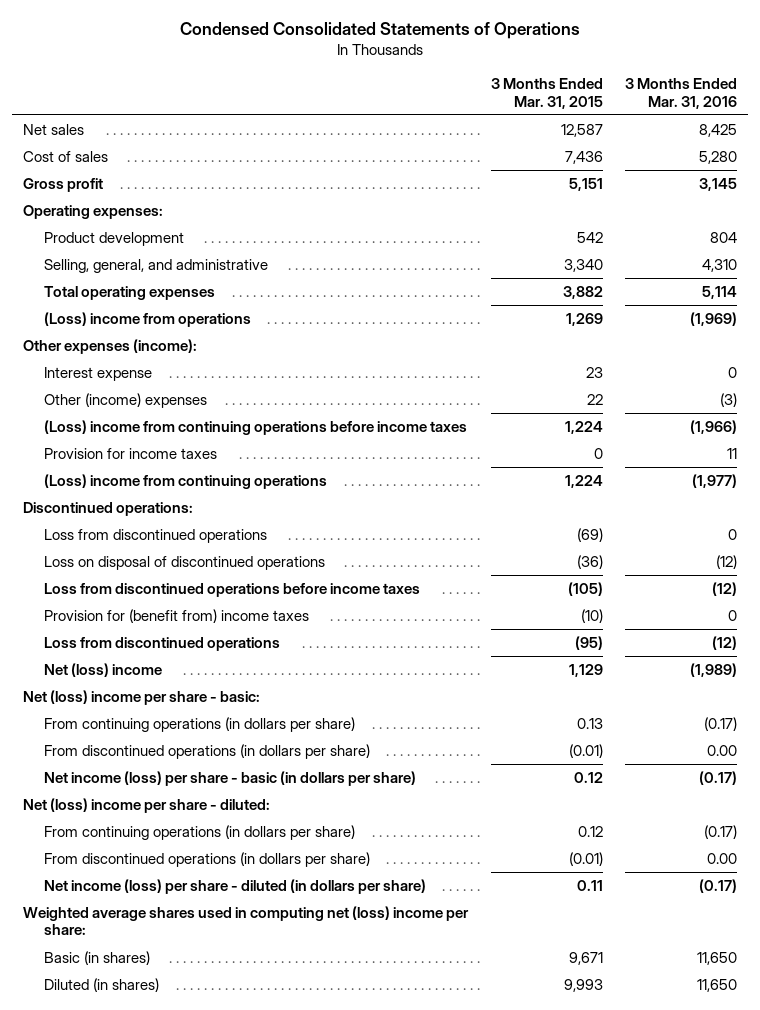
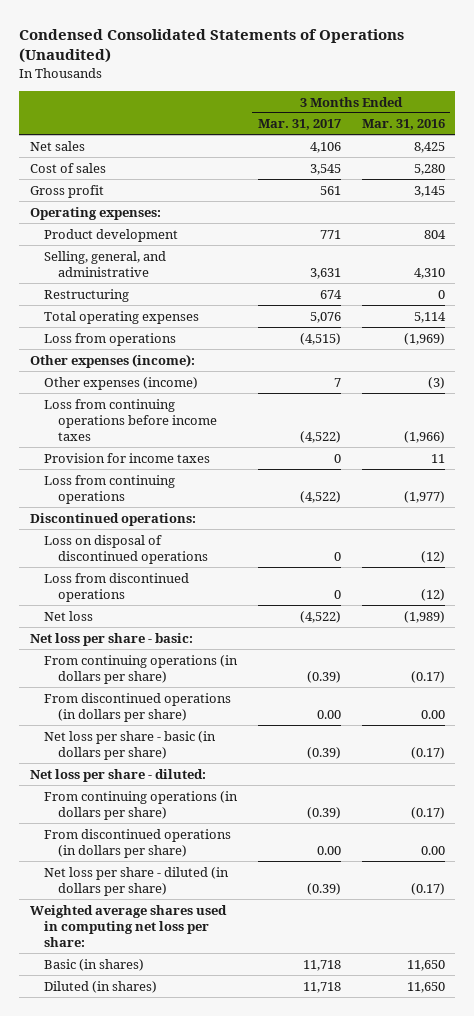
[180,22,581,40] Condensed Consolidated Statements of Operations -> [19,28,405,64] Condensed Consolidated Statements of Operations (Unaudited)
[490,78,603,109] 3 Months Ended Mar. 31, 2015 -> none
none -> [257,119,341,131] Mar. 31, 2017
none -> [43,288,129,302] Restructuring
[44,312,252,328] (Loss) income from operations -> [43,332,176,346] Loss from operations
[44,367,153,382] Interest expense -> none
[44,393,208,409] Other (income) expenses -> [43,376,198,390] Other expenses (income)
[44,420,468,436] (Loss) income from continuing operations before income taxes -> [43,398,217,441] Loss from continuing operations before income taxes
[44,474,328,490] (Loss) income from continuing operations -> [43,474,175,504] Loss from continuing operations
[44,529,268,544] Loss from discontinued operations -> none
[44,583,421,598] Loss from discontinued operations before income taxes -> none
[44,609,310,624] Provision for (benefit from) income taxes -> none
[44,663,163,678] Net (loss) income -> [43,610,93,621] Net loss
[23,690,261,706] Net (loss) income per share - basic: -> [29,632,193,646] Net loss per share - basic:
[44,771,417,787] Net income (loss) per share - basic (in dollars per share) -> [43,730,216,760] Net loss per share - basic (in dollars per share)
[23,798,271,814] Net (loss) income per share - diluted: -> [29,768,206,782] Net loss per share - diluted:
[44,879,427,895] Net income (loss) per share - diluted (in dollars per share) -> [43,866,229,896] Net loss per share - diluted (in dollars per share)
[23,906,470,936] Weighted average shares used in computing net (loss) income per share: -> [29,904,227,947] Weighted average shares used in computing net loss per share:

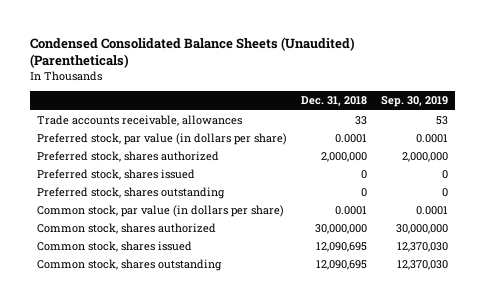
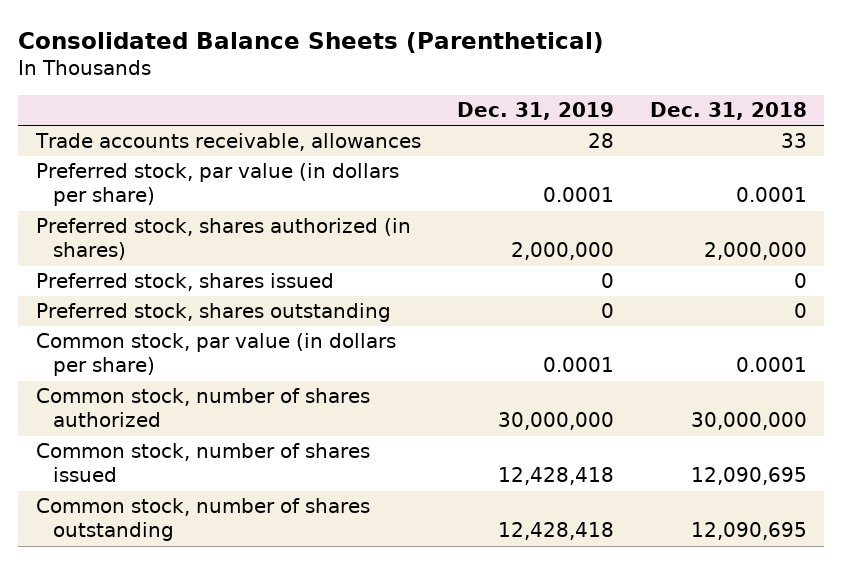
[30,36,356,68] Condensed Consolidated Balance Sheets (Unaudited) (Parentheticals) -> [18,31,605,53] Consolidated Balance Sheets (Parenthetical)
[381,96,449,108] Sep. 30, 2019 -> none
none -> [456,102,614,121] Dec. 31, 2019
[37,151,220,163] Preferred stock, shares authorized -> [36,218,412,261] Preferred stock, shares authorized (in shares)
[37,223,217,235] Common stock, shares authorized -> [36,388,371,428] Common stock, number of shares authorized
[37,241,193,253] Common stock, shares issued -> [36,443,371,483] Common stock, number of shares issued
[37,259,223,272] Common stock, shares outstanding -> [36,498,371,542] Common stock, number of shares outstanding

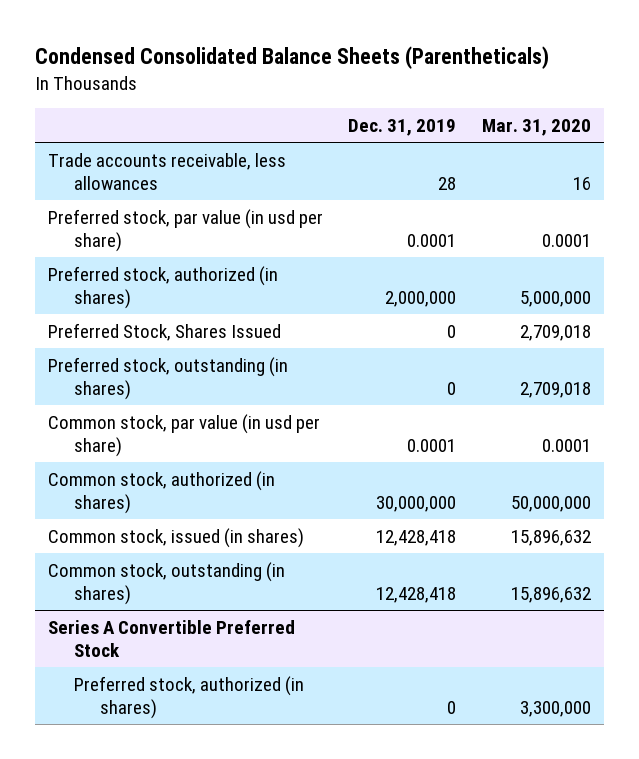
[18,31,605,53] Consolidated Balance Sheets (Parenthetical) -> [34,46,549,70] Condensed Consolidated Balance Sheets (Parentheticals)
[649,102,807,121] Dec. 31, 2018 -> none
none -> [482,119,592,137] Mar. 31, 2020
[35,133,422,152] Trade accounts receivable, allowances -> [47,152,286,190] Trade accounts receivable, less allowances
[36,163,400,207] Preferred stock, par value (in dollars per share) -> [47,208,323,252] Preferred stock, par value (in usd per share)
[36,218,412,261] Preferred stock, shares authorized (in shares) -> [47,265,278,309] Preferred stock, authorized (in shares)
[36,273,335,292] Preferred stock, shares issued -> [47,322,281,341] Preferred Stock, Shares Issued
[36,303,392,323] Preferred stock, shares outstanding -> [47,356,288,400] Preferred stock, outstanding (in shares)
[36,333,397,377] Common stock, par value (in dollars per share) -> [47,413,320,457] Common stock, par value (in usd per share)
[36,388,371,428] Common stock, number of shares authorized -> [47,470,275,514] Common stock, authorized (in shares)
[36,443,371,483] Common stock, number of shares issued -> [47,527,304,548] Common stock, issued (in shares)
[36,498,371,542] Common stock, number of shares outstanding -> [47,561,285,605] Common stock, outstanding (in shares)
none -> [47,619,295,657] Series A Convertible Preferred Stock
none -> [73,675,304,719] Preferred stock, authorized (in shares)

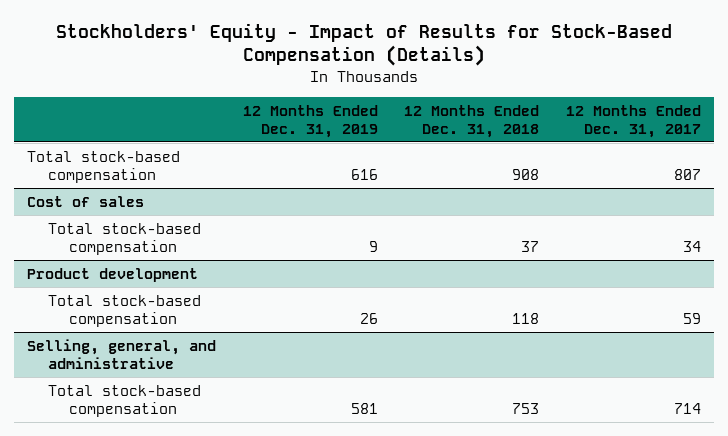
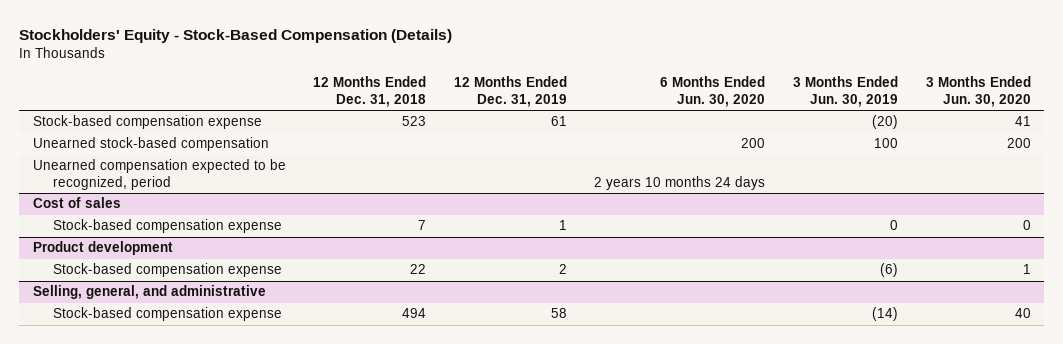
[56,22,673,67] Stockholders' Equity - Impact of Results for Stock-Based Compensation (Details) -> [18,28,452,43] Stockholders' Equity - Stock-Based Compensation (Details)
[566,104,702,138] 12 Months Ended Dec. 31, 2017 -> none
none -> [660,76,766,107] 6 Months Ended Jun. 30, 2020
none -> [793,76,899,107] 3 Months Ended Jun. 30, 2019
none -> [925,76,1031,107] 3 Months Ended Jun. 30, 2020
[27,150,181,183] Total stock-based compensation -> [32,115,262,130] Stock-based compensation expense
[350,168,378,180] 616 -> [550,116,567,127] 61
[512,168,540,180] 908 -> [402,116,427,127] 523
none -> [32,137,269,152] Unearned stock-based compensation
none -> [32,159,286,191] Unearned compensation expected to be recognized, period
[48,222,202,255] Total stock-based compensation -> [53,219,283,234] Stock-based compensation expense
[368,240,378,252] 9 -> [558,220,567,231] 1
[521,240,540,252] 37 -> [418,220,427,231] 7
[48,294,202,327] Total stock-based compensation -> [53,263,283,278] Stock-based compensation expense
[359,312,378,324] 26 -> [558,264,567,275] 2
[512,312,540,324] 118 -> [410,264,427,275] 22
[48,384,202,417] Total stock-based compensation -> [53,307,283,322] Stock-based compensation expense
[350,402,378,414] 581 -> [550,308,567,319] 58
[512,402,540,414] 753 -> [402,308,427,319] 494

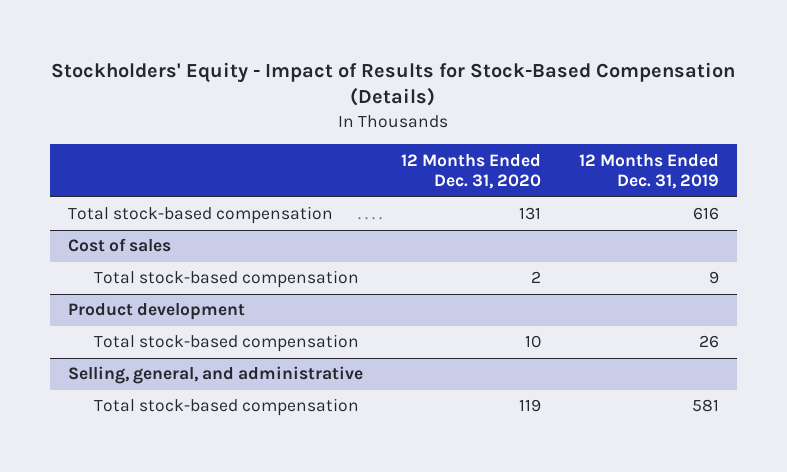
[18,28,452,43] Stockholders' Equity - Stock-Based Compensation (Details) -> [51,61,736,107] Stockholders' Equity - Impact of Results for Stock-Based Compensation (Details)
[313,76,427,107] 12 Months Ended Dec. 31, 2018 -> none
[660,76,766,107] 6 Months Ended Jun. 30, 2020 -> none
[793,76,899,107] 3 Months Ended Jun. 30, 2019 -> none
[925,76,1031,107] 3 Months Ended Jun. 30, 2020 -> none
none -> [400,153,541,190] 12 Months Ended Dec. 31, 2020
[32,137,269,152] Unearned stock-based compensation -> none
[32,159,286,191] Unearned compensation expected to be recognized, period -> none
[32,115,262,130] Stock-based compensation expense -> [68,206,334,225] Total stock-based compensation
[550,116,567,127] 61 -> [692,207,719,221] 616
[53,219,283,234] Stock-based compensation expense -> [94,270,360,289] Total stock-based compensation
[558,220,567,231] 1 -> [708,271,719,285] 9
[53,263,283,278] Stock-based compensation expense -> [94,334,360,353] Total stock-based compensation
[558,264,567,275] 2 -> [698,335,719,349] 26
[53,307,283,322] Stock-based compensation expense -> [94,398,360,417] Total stock-based compensation
[550,308,567,319] 58 -> [691,399,719,413] 581

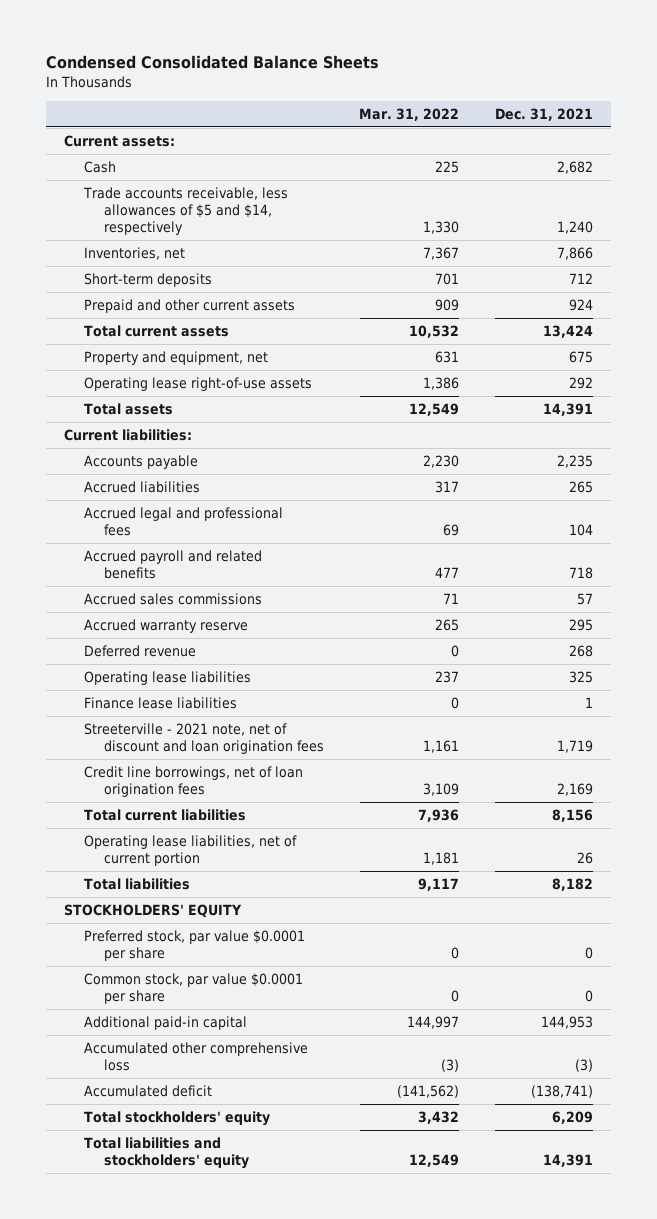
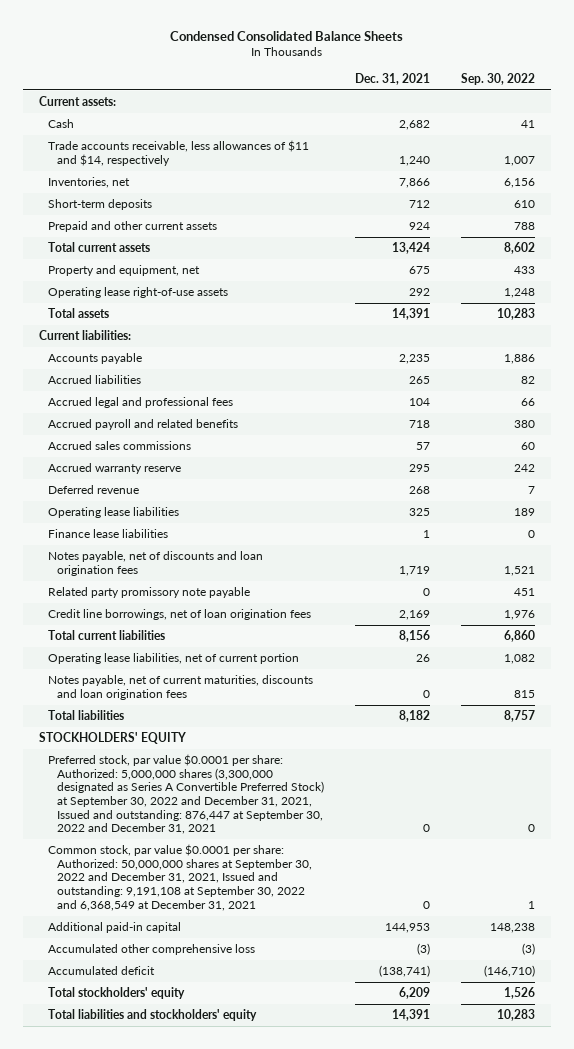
[359,107,460,121] Mar. 31, 2022 -> none
none -> [461,72,536,85] Sep. 30, 2022
[82,187,288,236] Trade accounts receivable, less allowances of $5 and $14, respectively -> [48,140,310,166] Trade accounts receivable, less allowances of $11 and $14, respectively
[83,723,324,755] Streeterville - 2021 note, net of discount and loan origination fees -> [48,551,264,576] Notes payable, net of discounts and loan origination fees
none -> [48,587,251,599] Related party promissory note payable
none -> [48,675,314,700] Notes payable, net of current maturities, discounts and loan origination fees
[83,930,305,962] Preferred stock, par value $0.0001 per share -> [48,754,324,835] Preferred stock, par value $0.0001 per share: Authorized: 5,000,000 shares (3,300,000 designated as Series A Convertible Preferred Stock) at September 30, 2022 and December 31, 2021, Issued and outstanding: 876,447 at September 30, 2022 and December 31, 2021
[83,973,303,1005] Common stock, par value $0.0001 per share -> [48,844,312,911] Common stock, par value $0.0001 per share: Authorized: 50,000,000 shares at September 30, 2022 and December 31, 2021, Issued and outstanding: 9,191,108 at September 30, 2022 and 6,368,549 at December 31, 2021

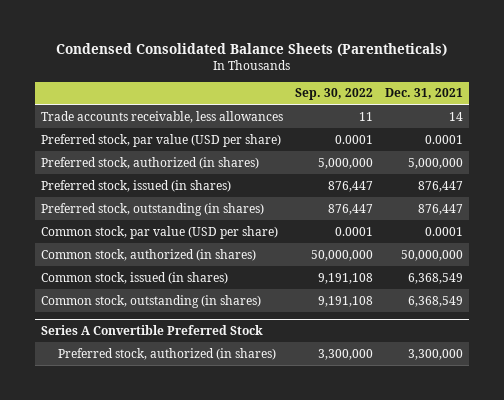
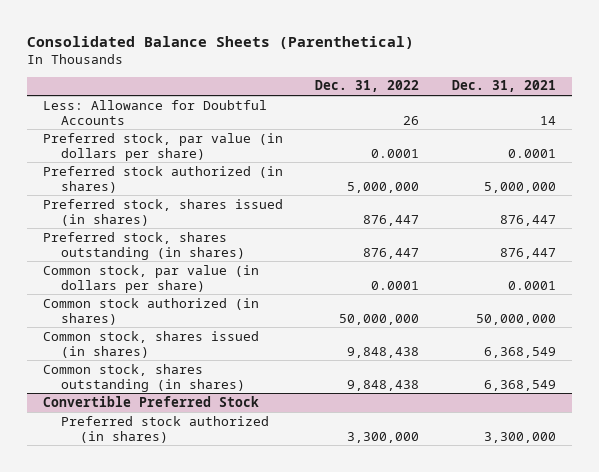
[56,42,448,56] Condensed Consolidated Balance Sheets (Parentheticals) -> [26,35,414,49] Consolidated Balance Sheets (Parenthetical)
[295,88,374,101] Sep. 30, 2022 -> none
none -> [315,80,420,93] Dec. 31, 2022
[41,110,284,123] Trade accounts receivable, less allowances -> [42,99,267,125] Less: Allowance for Doubtful Accounts
[41,133,282,147] Preferred stock, par value (USD per share) -> [42,132,283,161] Preferred stock, par value (in dollars per share)
[41,156,260,169] Preferred stock, authorized (in shares) -> [42,165,283,193] Preferred stock authorized (in shares)
[41,179,232,192] Preferred stock, issued (in shares) -> [42,198,283,226] Preferred stock, shares issued (in shares)
[41,202,265,216] Preferred stock, outstanding (in shares) -> [42,231,246,260] Preferred stock, shares outstanding (in shares)
[41,225,279,239] Common stock, par value (USD per share) -> [42,264,259,293] Common stock, par value (in dollars per share)
[41,248,257,261] Common stock, authorized (in shares) -> [42,297,259,325] Common stock authorized (in shares)
[41,271,229,284] Common stock, issued (in shares) -> [42,330,259,358] Common stock, shares issued (in shares)
[41,294,262,308] Common stock, outstanding (in shares) -> [42,363,246,392] Common stock, shares outstanding (in shares)
[41,325,264,336] Series A Convertible Preferred Stock -> [42,395,259,407] Convertible Preferred Stock
[58,347,277,360] Preferred stock, authorized (in shares) -> [61,415,270,443] Preferred stock authorized (in shares)

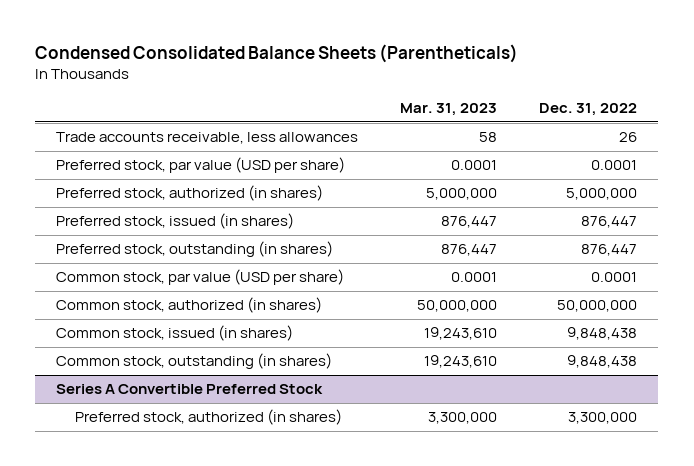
[26,35,414,49] Consolidated Balance Sheets (Parenthetical) -> [35,43,519,63] Condensed Consolidated Balance Sheets (Parentheticals)
[451,80,556,93] Dec. 31, 2021 -> none
none -> [400,103,498,117] Mar. 31, 2023
[42,99,267,125] Less: Allowance for Doubtful Accounts -> [56,132,359,145] Trade accounts receivable, less allowances
[42,132,283,161] Preferred stock, par value (in dollars per share) -> [56,157,346,174] Preferred stock, par value (USD per share)
[42,165,283,193] Preferred stock authorized (in shares) -> [56,185,324,202] Preferred stock, authorized (in shares)
[42,198,283,226] Preferred stock, shares issued (in shares) -> [56,213,295,230] Preferred stock, issued (in shares)
[42,231,246,260] Preferred stock, shares outstanding (in shares) -> [56,241,334,258] Preferred stock, outstanding (in shares)
[42,264,259,293] Common stock, par value (in dollars per share) -> [56,269,345,286] Common stock, par value (USD per share)
[42,297,259,325] Common stock authorized (in shares) -> [56,297,323,314] Common stock, authorized (in shares)
[42,330,259,358] Common stock, shares issued (in shares) -> [56,325,294,342] Common stock, issued (in shares)
[42,363,246,392] Common stock, shares outstanding (in shares) -> [56,353,333,370] Common stock, outstanding (in shares)
[42,395,259,407] Convertible Preferred Stock -> [56,384,324,395] Series A Convertible Preferred Stock
[61,415,270,443] Preferred stock authorized (in shares) -> [75,409,343,426] Preferred stock, authorized (in shares)

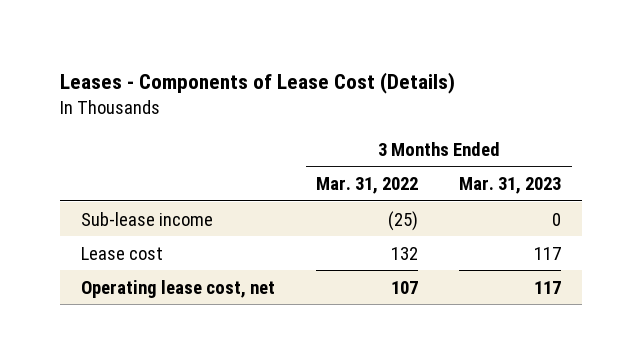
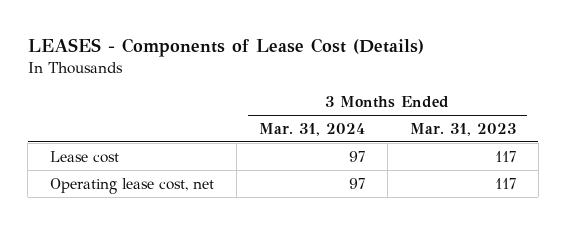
[60,71,456,94] Leases - Components of Lease Cost (Details) -> [27,38,424,58] LEASES - Components of Lease Cost (Details)
[315,177,418,195] Mar. 31, 2022 -> none
none -> [258,122,365,136] Mar. 31, 2024
[80,211,213,226] Sub-lease income -> none

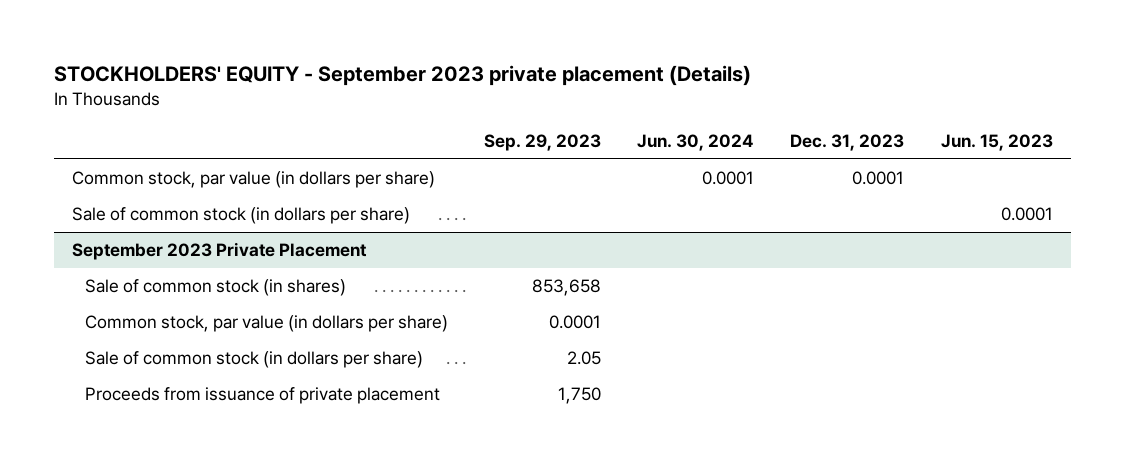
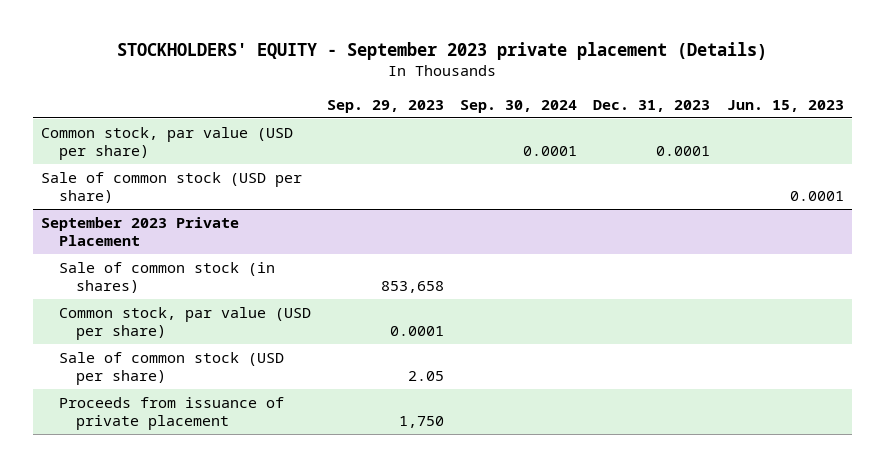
[637,134,755,152] Jun. 30, 2024 -> none
none -> [460,99,578,113] Sep. 30, 2024
[71,171,435,189] Common stock, par value (in dollars per share) -> [41,126,294,161] Common stock, par value (USD per share)
[71,207,410,225] Sale of common stock (in dollars per share) -> [41,171,303,204] Sale of common stock (USD per share)
[84,315,448,333] Common stock, par value (in dollars per share) -> [58,306,311,341] Common stock, par value (USD per share)
[84,351,423,369] Sale of common stock (in dollars per share) -> [58,351,284,386] Sale of common stock (USD per share)

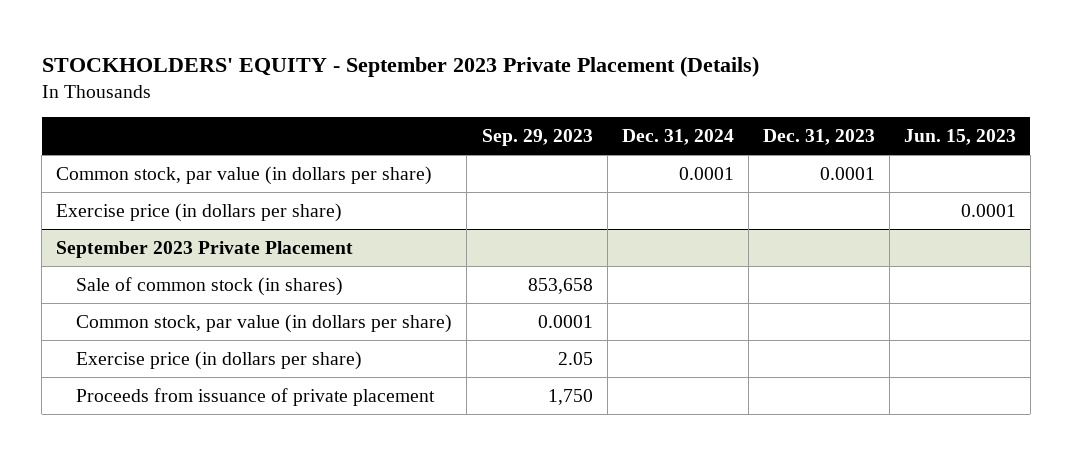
[117,42,768,61] STOCKHOLDERS' EQUITY - September 2023 private placement (Details) -> [41,55,759,77] STOCKHOLDERS' EQUITY - September 2023 Private Placement (Details)
[460,99,578,113] Sep. 30, 2024 -> none
none -> [621,128,734,145] Dec. 31, 2024
[41,126,294,161] Common stock, par value (USD per share) -> [56,165,433,185] Common stock, par value (in dollars per share)
[41,171,303,204] Sale of common stock (USD per share) -> [56,202,343,222] Exercise price (in dollars per share)
[58,306,311,341] Common stock, par value (USD per share) -> [76,313,453,333] Common stock, par value (in dollars per share)
[58,351,284,386] Sale of common stock (USD per share) -> [76,350,363,370] Exercise price (in dollars per share)

